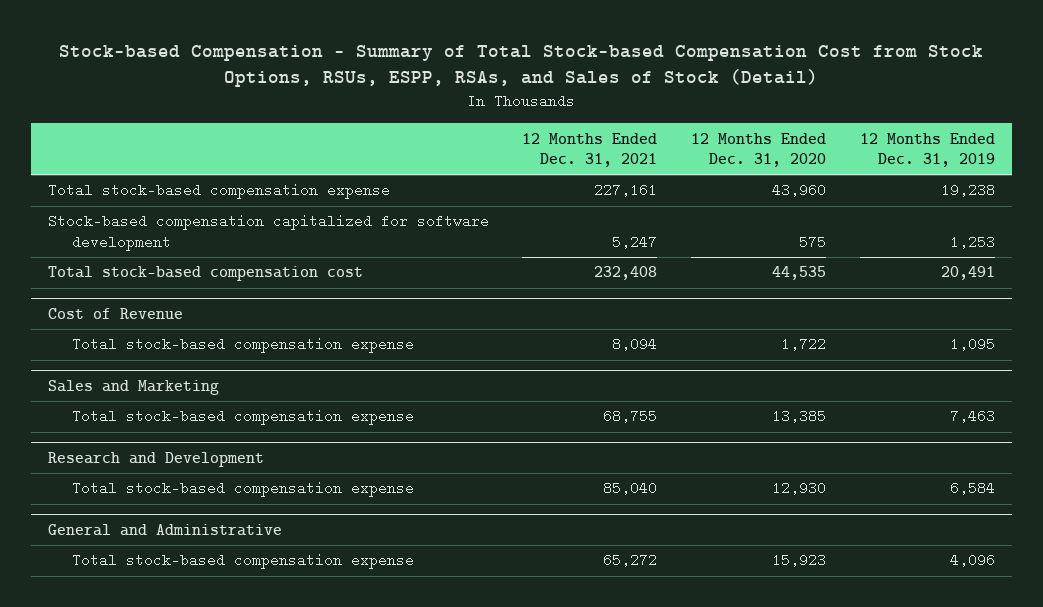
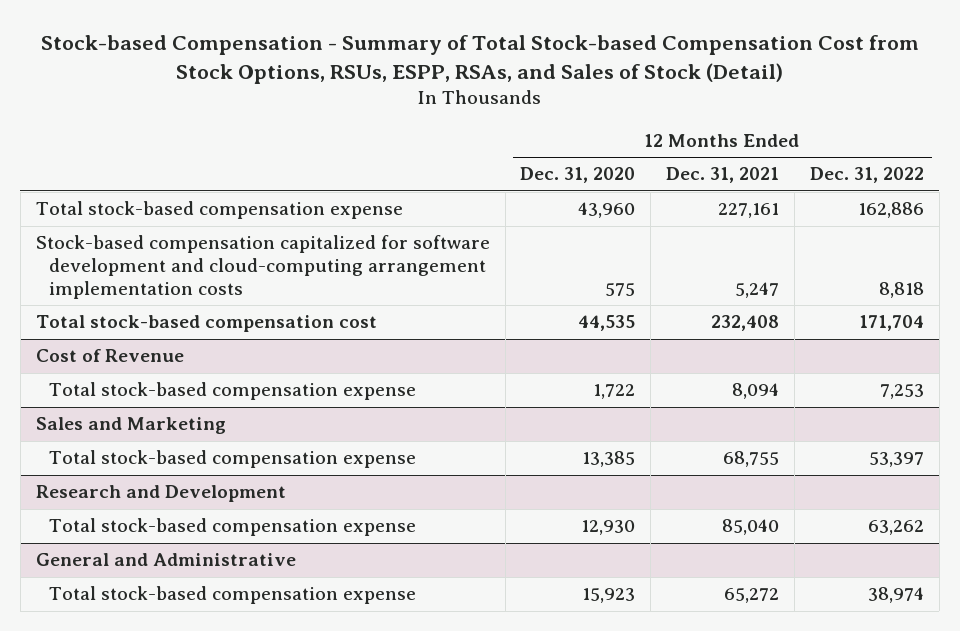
[860,132,996,168] 12 Months Ended Dec. 31, 2019 -> none
none -> [809,167,924,184] Dec. 31, 2022
[47,214,489,251] Stock-based compensation capitalized for software development -> [35,235,490,299] Stock-based compensation capitalized for software development and cloud-computing arrangement implementation costs

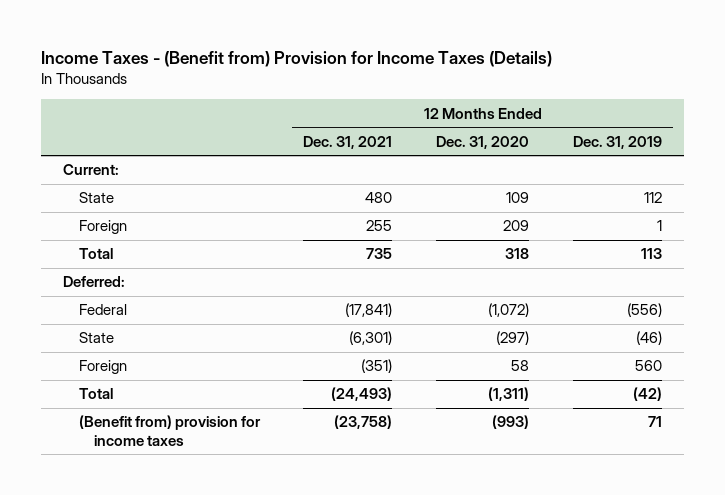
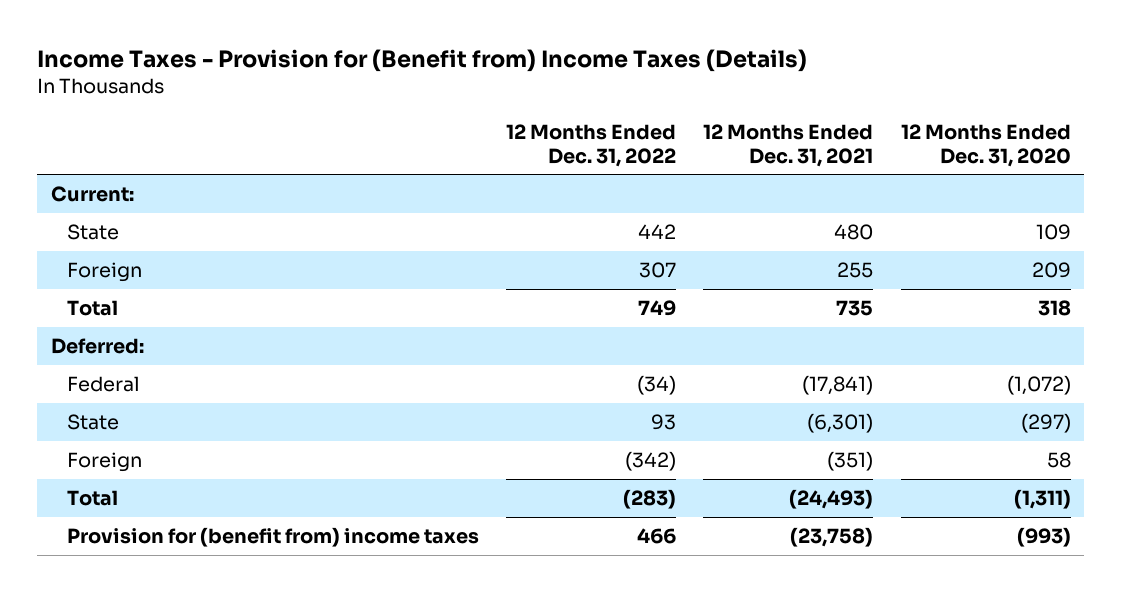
[41,51,553,68] Income Taxes - (Benefit from) Provision for Income Taxes (Details) -> [37,49,808,73] Income Taxes - Provision for (Benefit from) Income Taxes (Details)
[572,135,662,149] Dec. 31, 2019 -> none
none -> [506,123,677,167] 12 Months Ended Dec. 31, 2022
[78,415,261,446] (Benefit from) provision for income taxes -> [67,526,480,547] Provision for (benefit from) income taxes

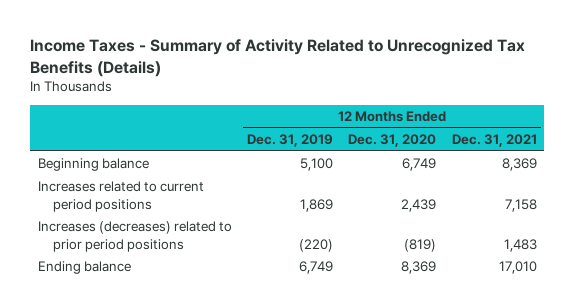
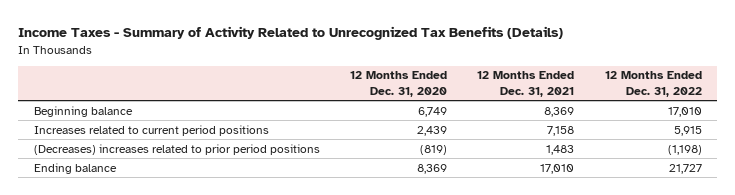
[246,134,333,148] Dec. 31, 2019 -> none
none -> [604,71,702,97] 12 Months Ended Dec. 31, 2022
[37,221,232,252] Increases (decreases) related to prior period positions -> [33,143,320,155] (Decreases) increases related to prior period positions

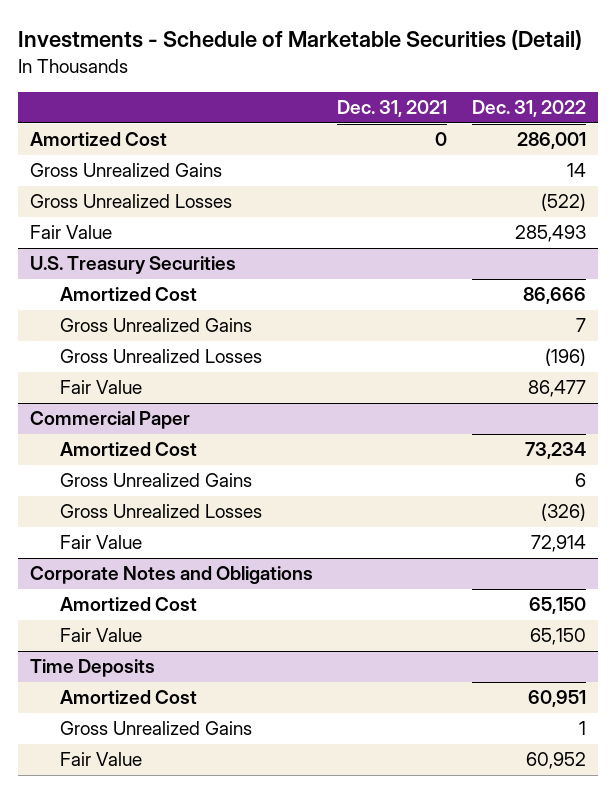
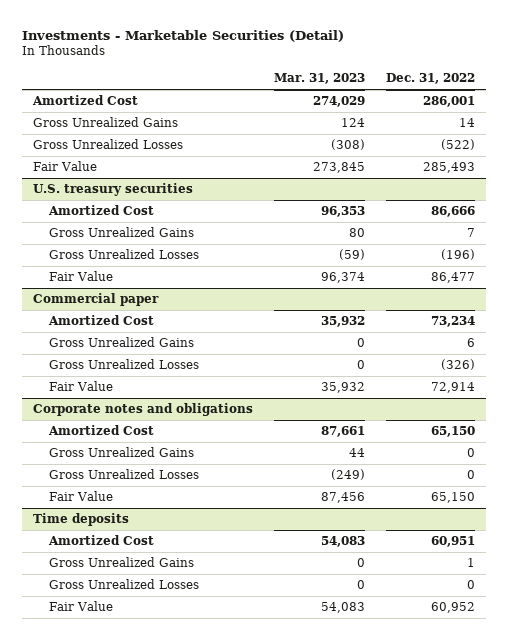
[17,30,582,51] Investments - Schedule of Marketable Securities (Detail) -> [21,29,344,42] Investments - Marketable Securities (Detail)
[337,100,448,118] Dec. 31, 2021 -> none
none -> [273,73,365,85] Mar. 31, 2023
[30,256,237,275] U.S. Treasury Securities -> [32,183,193,197] U.S. treasury securities
[30,411,191,430] Commercial Paper -> [32,293,159,307] Commercial paper
[30,566,314,585] Corporate Notes and Obligations -> [32,403,253,417] Corporate notes and obligations
none -> [48,447,194,458] Gross Unrealized Gains
none -> [48,469,199,480] Gross Unrealized Losses
[30,659,156,678] Time Deposits -> [32,513,129,527] Time deposits
none -> [48,579,199,590] Gross Unrealized Losses

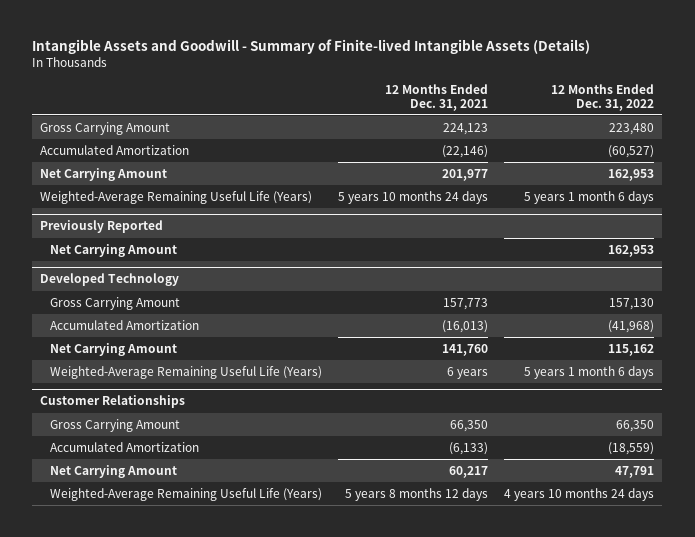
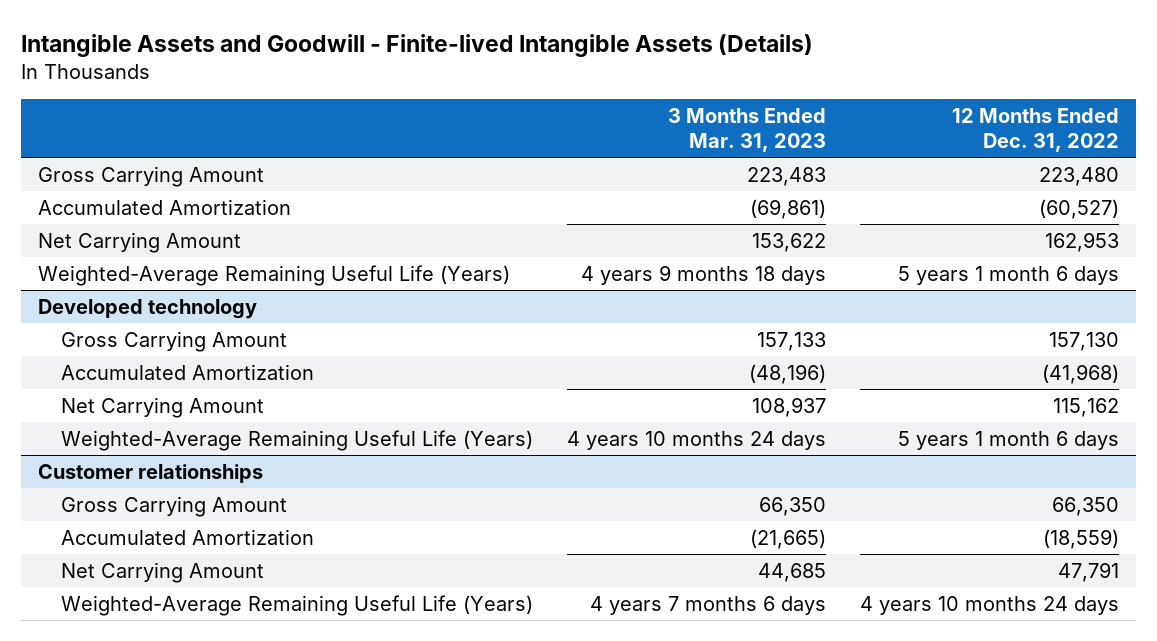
[32,38,591,54] Intangible Assets and Goodwill - Summary of Finite-lived Intangible Assets (Details) -> [20,34,813,58] Intangible Assets and Goodwill - Finite-lived Intangible Assets (Details)
[385,84,489,111] 12 Months Ended Dec. 31, 2021 -> none
none -> [668,108,827,153] 3 Months Ended Mar. 31, 2023
[40,220,164,234] Previously Reported -> none
[50,243,178,257] Net Carrying Amount -> none
[40,273,180,287] Developed Technology -> [37,298,257,319] Developed technology
[40,395,186,409] Customer Relationships -> [37,463,263,483] Customer relationships

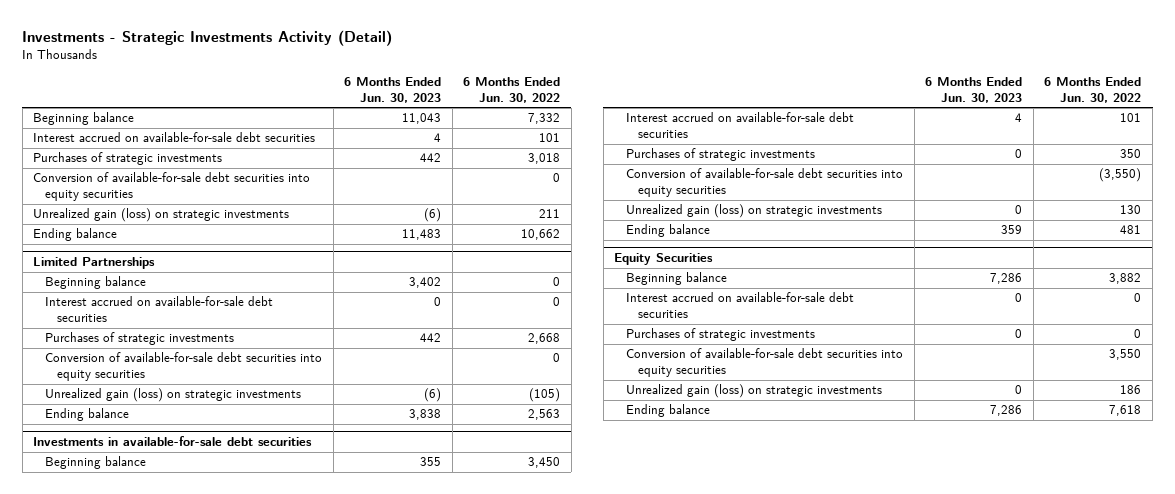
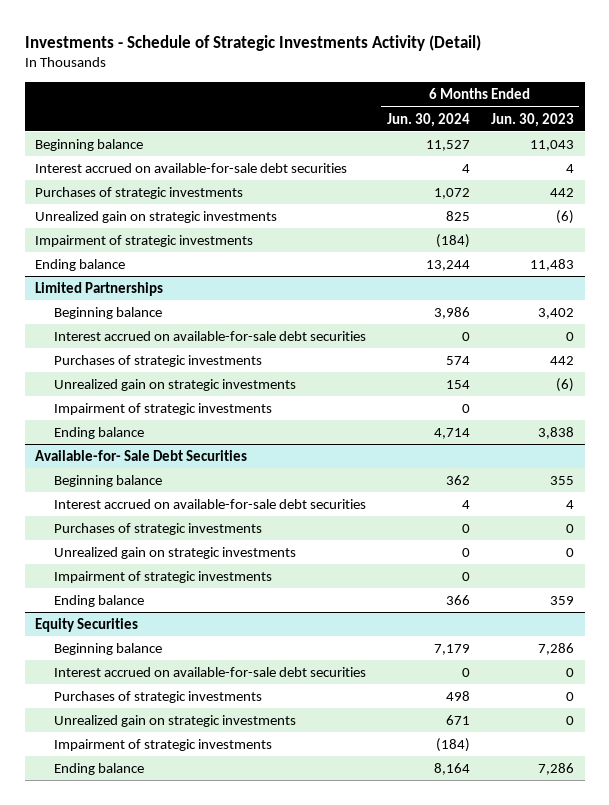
[22,29,393,46] Investments - Strategic Investments Activity (Detail) -> [24,34,481,51] Investments - Schedule of Strategic Investments Activity (Detail)
[463,77,561,103] 6 Months Ended Jun. 30, 2022 -> none
none -> [386,112,470,127] Jun. 30, 2024
[33,172,311,202] Conversion of available-for-sale debt securities into equity securities -> none
[33,208,290,223] Unrealized gain (loss) on strategic investments -> [35,210,278,223] Unrealized gain on strategic investments
none -> [35,234,254,247] Impairment of strategic investments
[45,352,323,382] Conversion of available-for-sale debt securities into equity securities -> none
[45,388,302,403] Unrealized gain (loss) on strategic investments -> [53,378,296,391] Unrealized gain on strategic investments
none -> [53,402,272,415] Impairment of strategic investments
[33,436,313,447] Investments in available-for-sale debt securities -> [35,449,248,461] Available-for- Sale Debt Securities
[626,168,904,198] Conversion of available-for-sale debt securities into equity securities -> none
[626,204,883,219] Unrealized gain (loss) on strategic investments -> [53,546,296,559] Unrealized gain on strategic investments
none -> [53,570,272,583] Impairment of strategic investments
[626,348,904,378] Conversion of available-for-sale debt securities into equity securities -> none
[626,384,883,399] Unrealized gain (loss) on strategic investments -> [53,714,296,727] Unrealized gain on strategic investments
none -> [53,738,272,751] Impairment of strategic investments

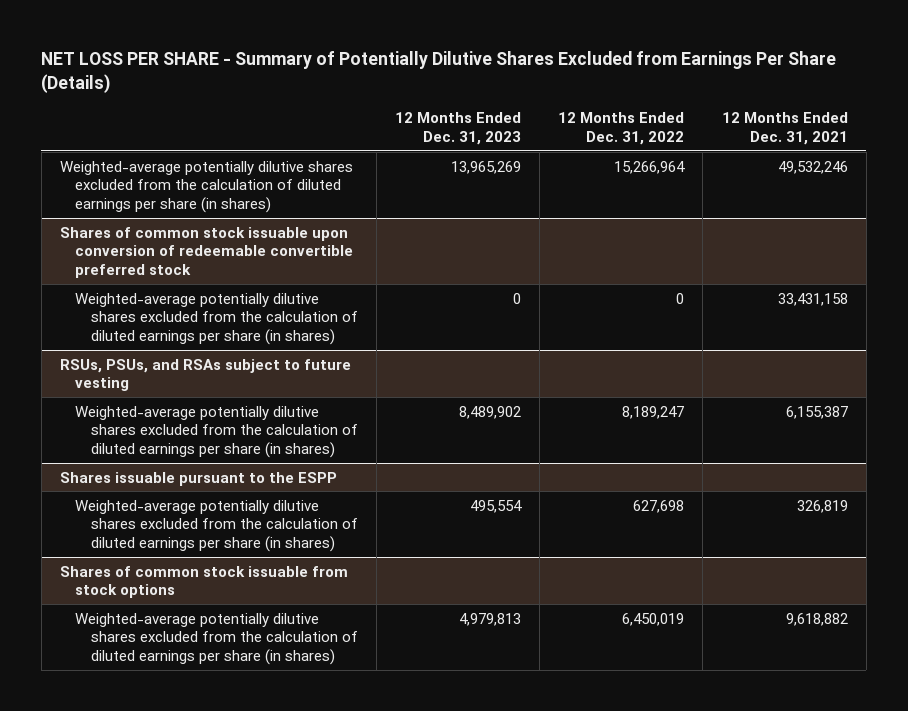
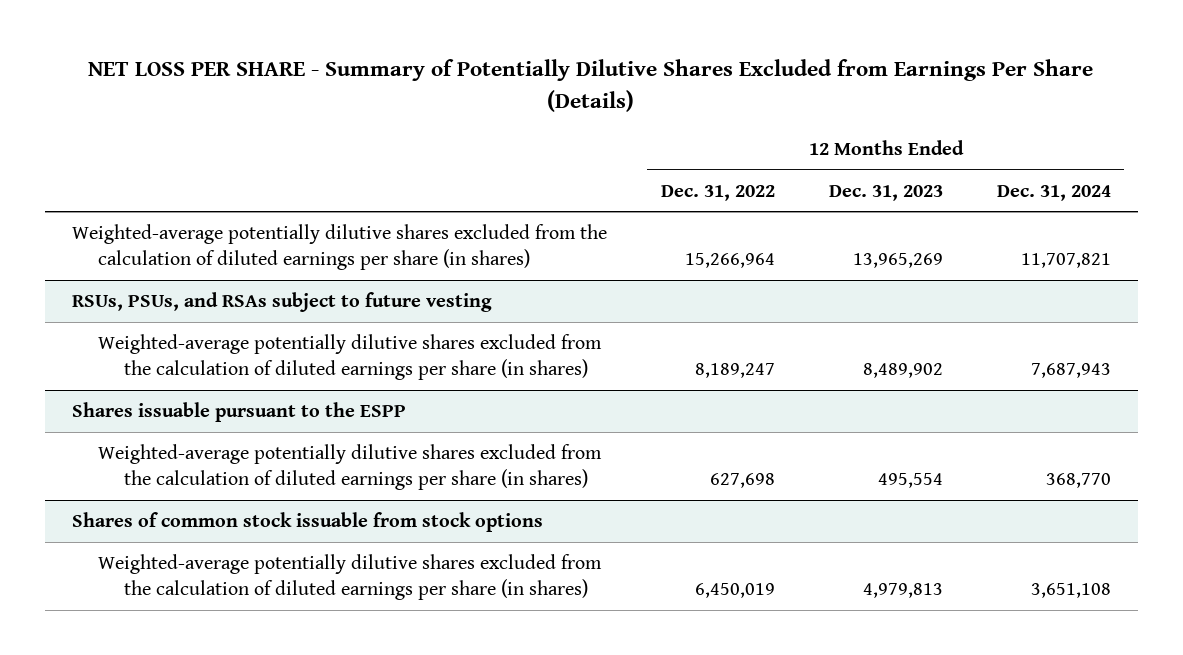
[721,112,848,146] 12 Months Ended Dec. 31, 2021 -> none
none -> [996,184,1111,201] Dec. 31, 2024
[60,226,354,279] Shares of common stock issuable upon conversion of redeemable convertible preferred stock -> none
[75,292,358,346] Weighted-average potentially dilutive shares excluded from the calculation of diluted earnings per share (in shares) -> none

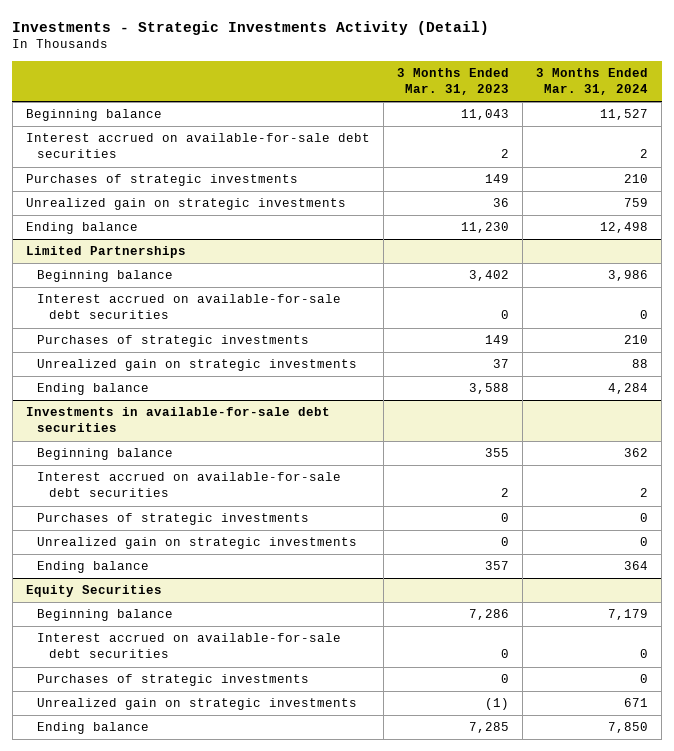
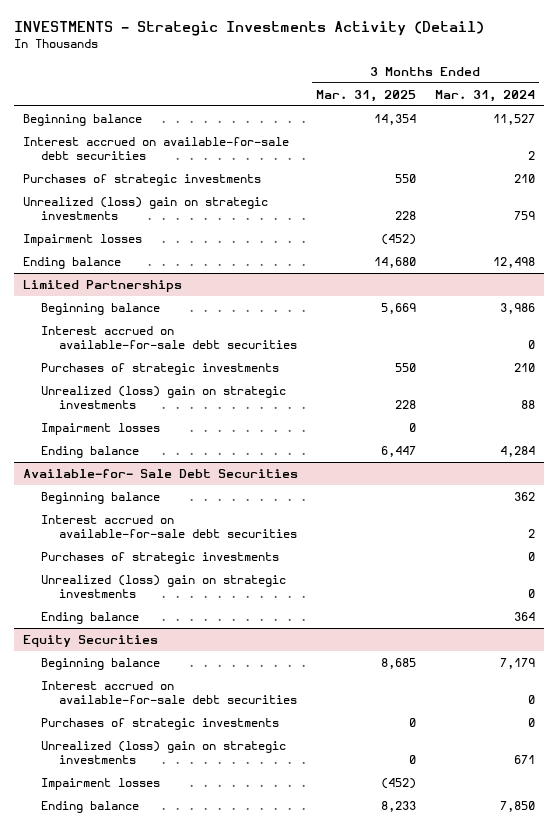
[12,20,490,35] Investments - Strategic Investments Activity (Detail) -> [13,21,484,37] INVESTMENTS - Strategic Investments Activity (Detail)
[397,68,510,96] 3 Months Ended Mar. 31, 2023 -> none
none -> [316,89,417,102] Mar. 31, 2025
[25,198,346,211] Unrealized gain on strategic investments -> [22,196,268,220] Unrealized (loss) gain on strategic investments
none -> [22,233,142,246] Impairment losses
[37,359,358,372] Unrealized gain on strategic investments -> [40,385,286,409] Unrealized (loss) gain on strategic investments
none -> [40,422,160,435] Impairment losses
[25,407,330,433] Investments in available-for-sale debt securities -> [22,468,298,478] Available-for- Sale Debt Securities
[37,537,358,550] Unrealized gain on strategic investments -> [40,574,286,598] Unrealized (loss) gain on strategic investments
[37,698,358,711] Unrealized gain on strategic investments -> [40,740,286,764] Unrealized (loss) gain on strategic investments
none -> [40,777,160,790] Impairment losses

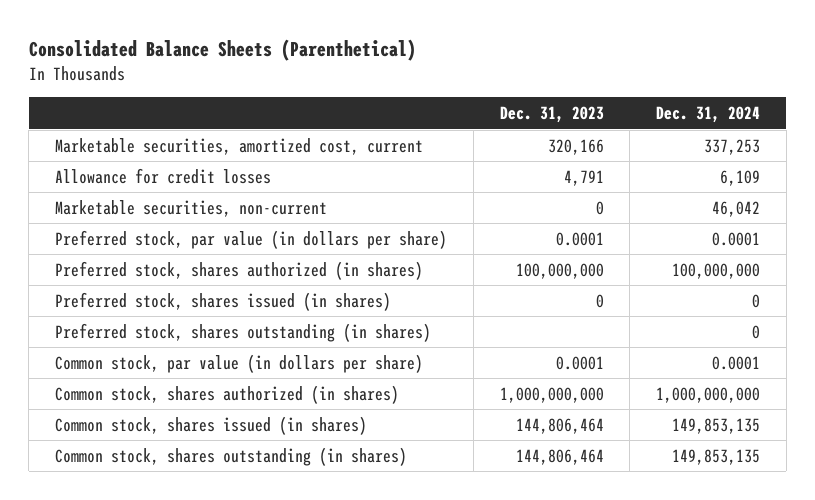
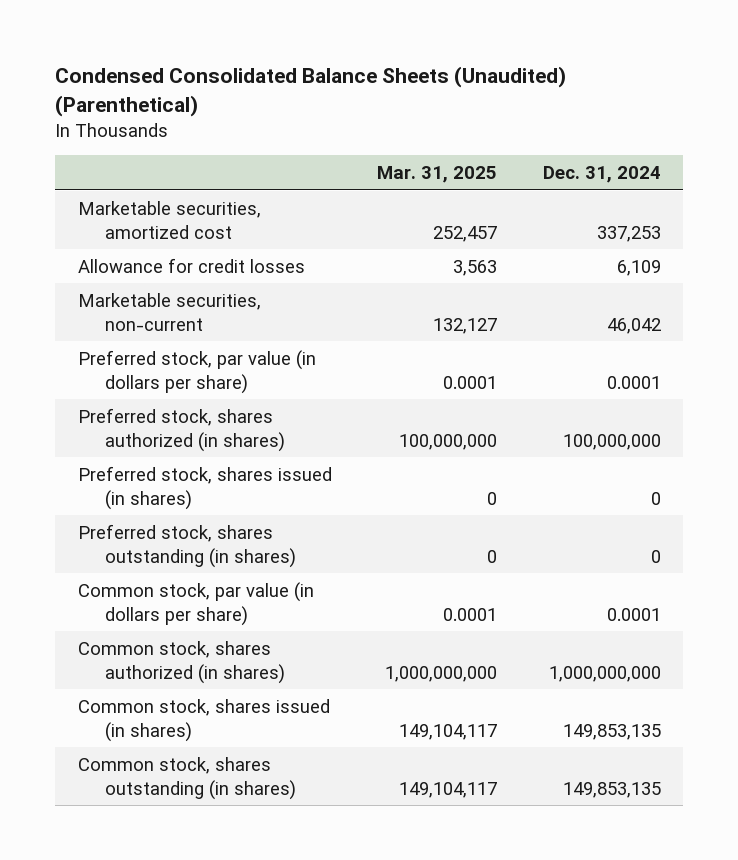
[28,39,416,62] Consolidated Balance Sheets (Parenthetical) -> [54,66,566,118] Condensed Consolidated Balance Sheets (Unaudited) (Parenthetical)
[499,106,604,124] Dec. 31, 2023 -> none
none -> [377,166,498,184] Mar. 31, 2025
[55,137,424,155] Marketable securities, amortized cost, current -> [77,200,261,239] Marketable securities, amortized cost

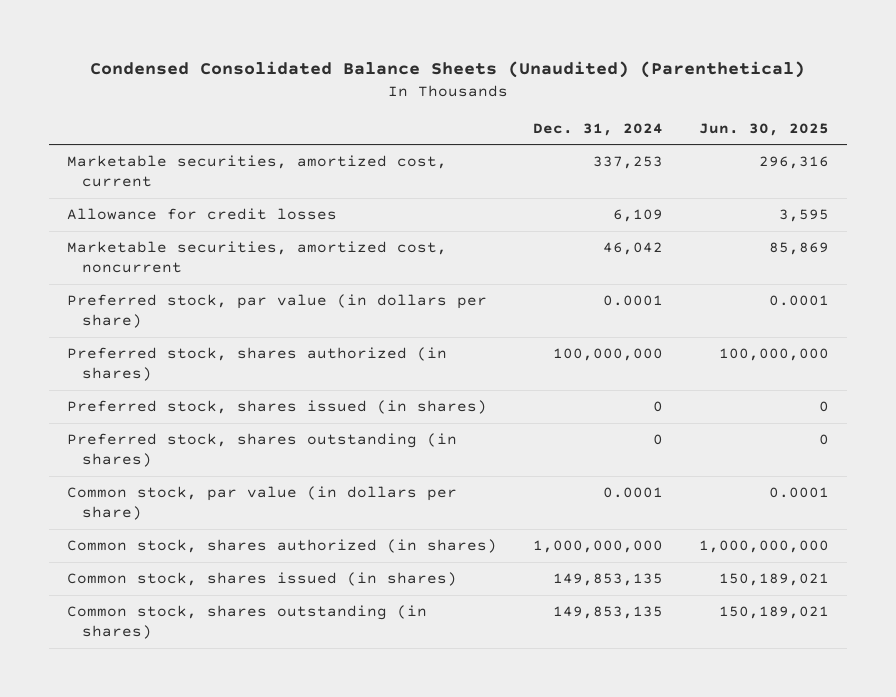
[377,166,498,184] Mar. 31, 2025 -> none
none -> [698,122,829,136] Jun. 30, 2025
[77,200,261,239] Marketable securities, amortized cost -> [66,155,447,188] Marketable securities, amortized cost, current
[77,292,261,331] Marketable securities, non-current -> [66,241,447,274] Marketable securities, amortized cost, noncurrent

